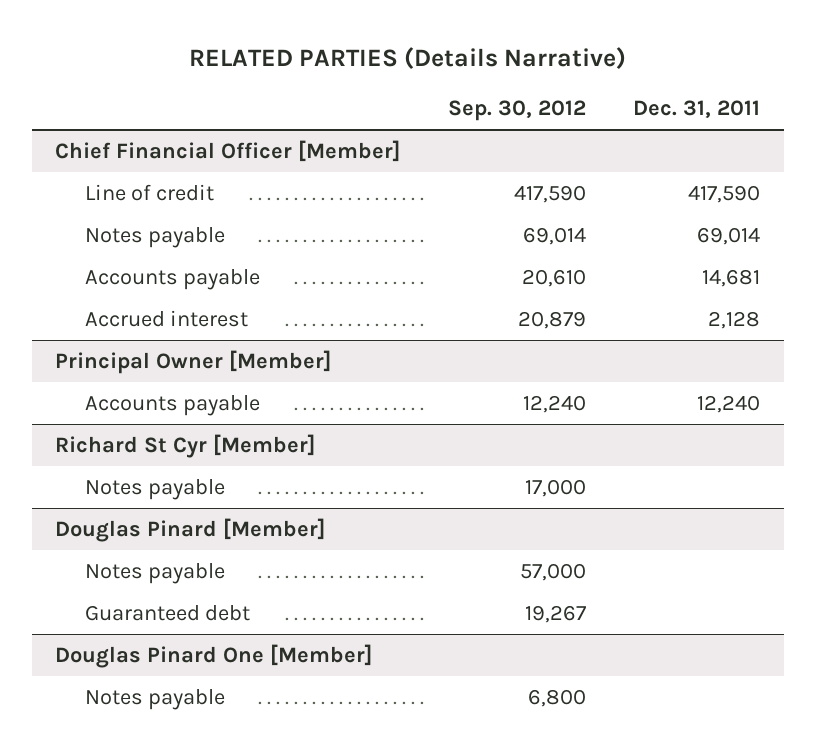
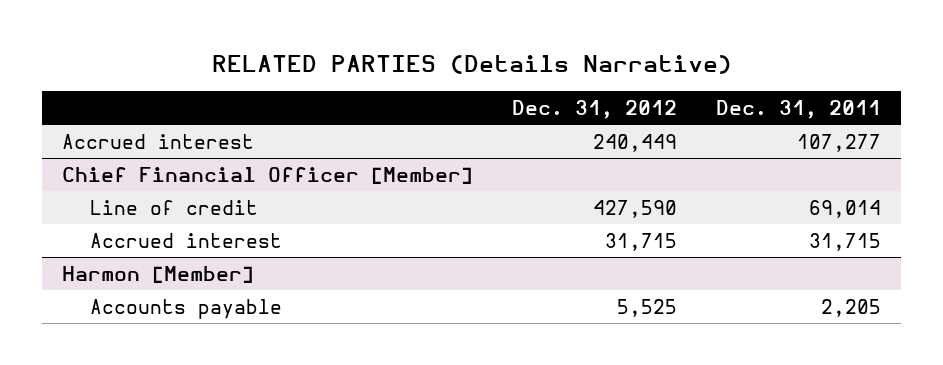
[447,100,586,122] Sep. 30, 2012 -> none
none -> [512,100,678,120] Dec. 31, 2012
none -> [61,133,254,149] Accrued interest
[85,226,226,248] Notes payable -> none
[85,268,261,290] Accounts payable -> none
[55,349,332,374] Principal Owner [Member] -> none
[85,394,261,416] Accounts payable -> none
[55,433,316,458] Richard St Cyr [Member] -> none
[85,478,226,500] Notes payable -> none
[55,517,326,542] Douglas Pinard [Member] -> none
[85,562,226,584] Notes payable -> none
[85,604,251,621] Guaranteed debt -> none
[55,643,373,668] Douglas Pinard One [Member] -> none
[85,688,226,710] Notes payable -> none
[688,184,761,203] 417,590 -> [809,199,882,218] 69,014
[708,310,761,329] 2,128 -> [809,232,882,251] 31,715
none -> [61,265,254,283] Harmon [Member]
none -> [89,298,282,319] Accounts payable

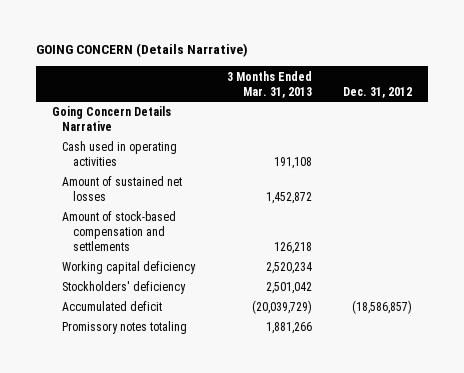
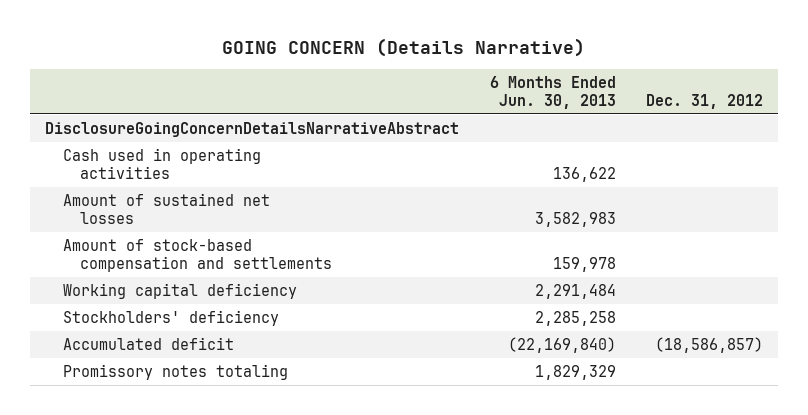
[226,70,312,98] 3 Months Ended Mar. 31, 2013 -> none
none -> [489,75,616,109] 6 Months Ended Jun. 30, 2013
[51,106,171,132] Going Concern Details Narrative -> [45,122,460,138] DisclosureGoingConcernDetailsNarrativeAbstract

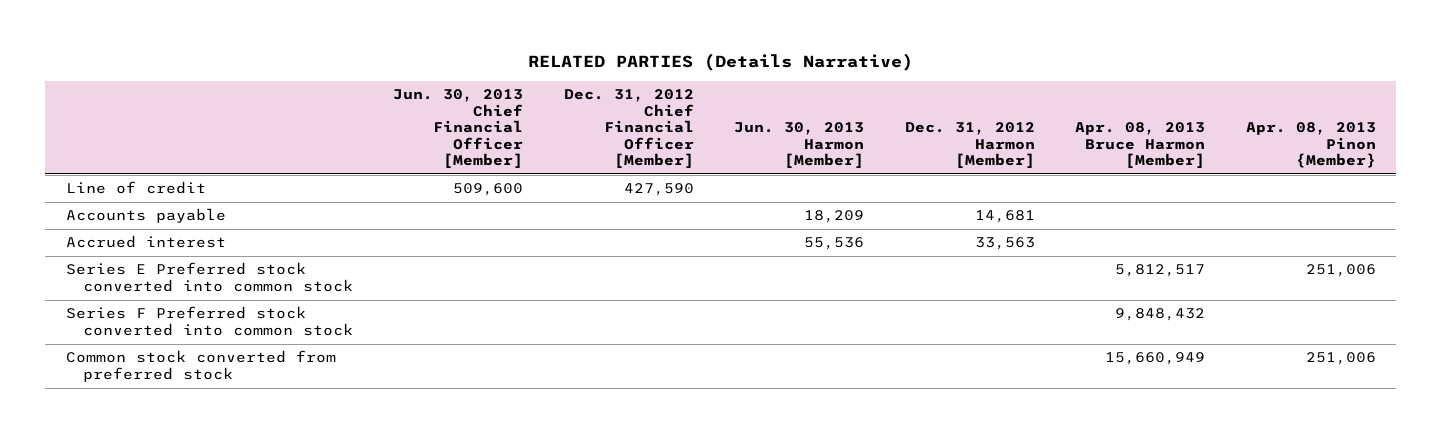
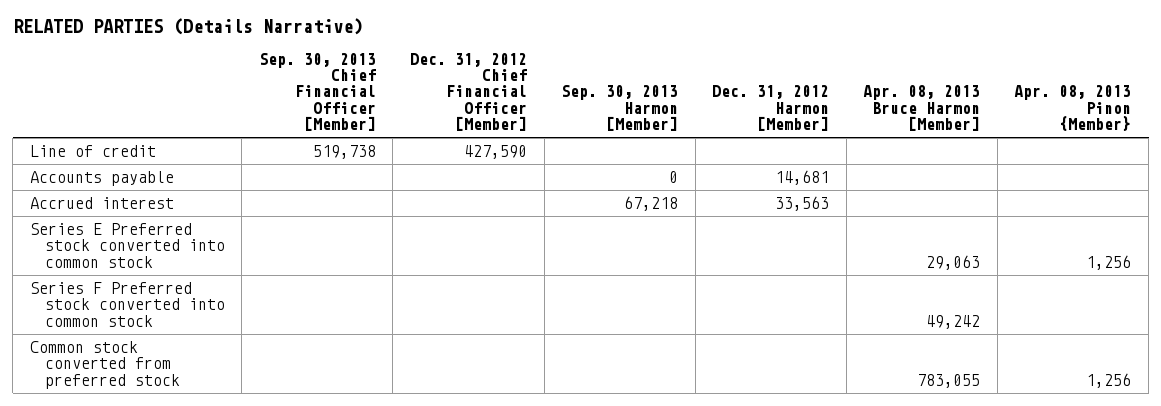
[393,89,524,169] Jun. 30, 2013 Chief Financial Officer [Member] -> none
[734,122,865,169] Jun. 30, 2013 Harmon [Member] -> none
none -> [258,52,376,131] Sep. 30, 2013 Chief Financial Officer [Member]
none -> [561,85,679,131] Sep. 30, 2013 Harmon [Member]
[1115,264,1206,278] 5,812,517 -> [926,254,981,270] 29,063
[1305,264,1376,278] 251,006 -> [1086,254,1132,270] 1,256
[1115,308,1206,322] 9,848,432 -> [926,314,981,329] 49,242
[1105,352,1206,366] 15,660,949 -> [917,373,981,388] 783,055
[1305,352,1376,366] 251,006 -> [1086,372,1132,388] 1,256

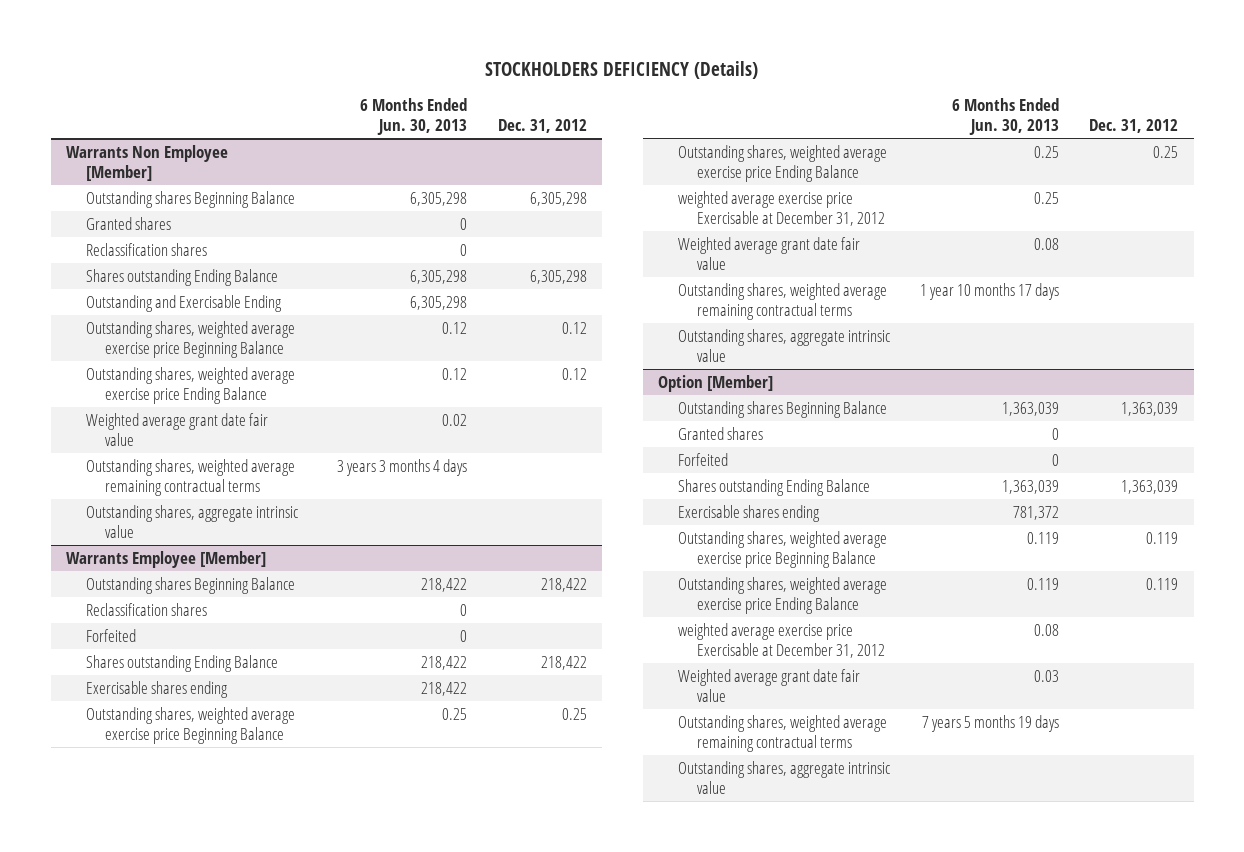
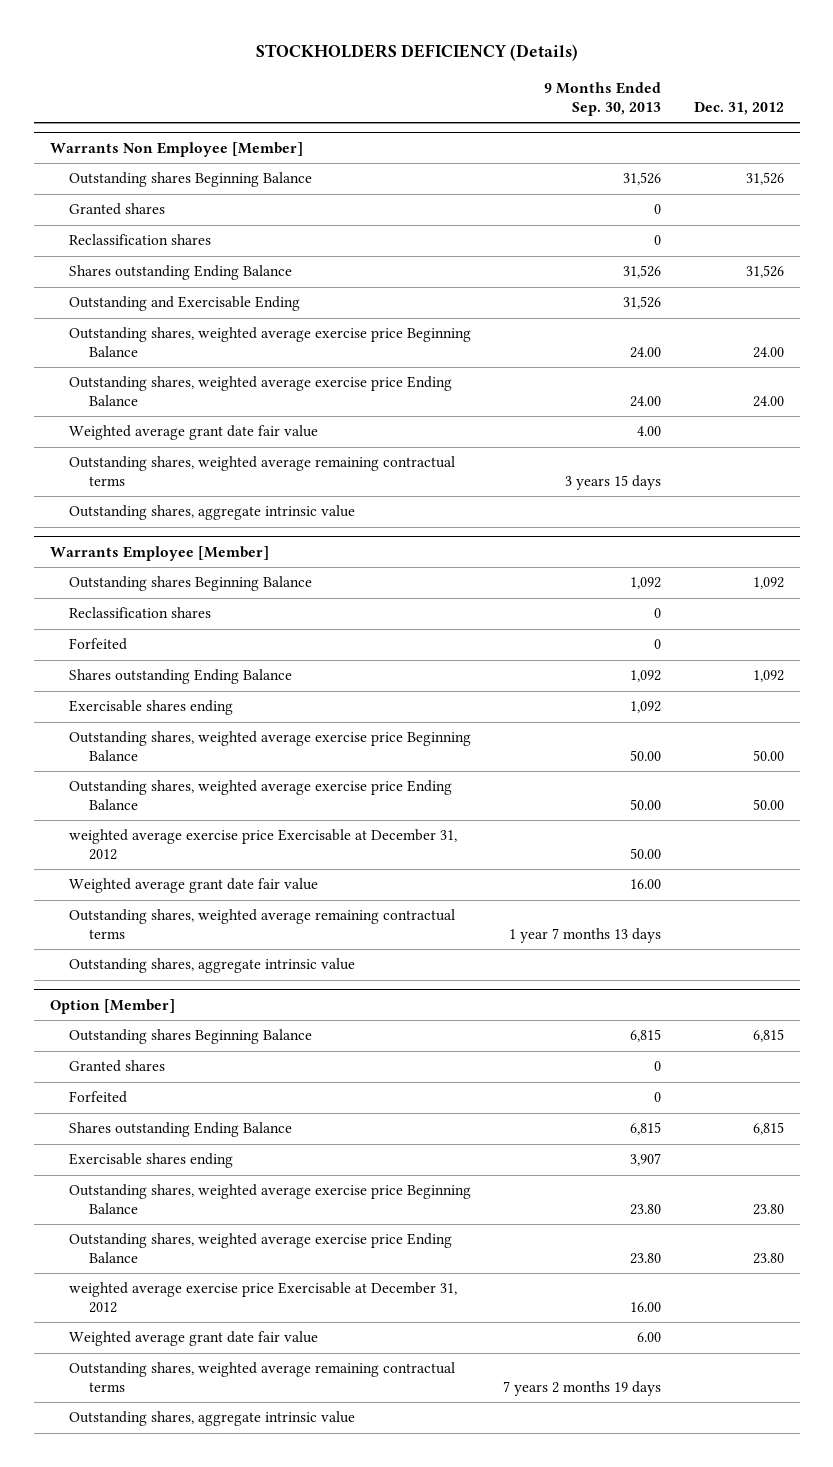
[360,98,468,135] 6 Months Ended Jun. 30, 2013 -> none
none -> [544,82,662,116] 9 Months Ended Sep. 30, 2013
[529,191,587,206] 6,305,298 -> [745,172,784,186] 31,526
[529,269,587,284] 6,305,298 -> [745,265,784,279] 31,526
[561,321,587,334] 0.12 -> [752,346,784,358] 24.00
[561,367,587,380] 0.12 -> [752,395,784,407] 24.00
[540,577,587,592] 218,422 -> [752,577,784,590] 1,092
[540,655,587,670] 218,422 -> [752,670,784,683] 1,092
[561,707,587,720] 0.25 -> [752,749,784,761] 50.00
[1153,145,1179,158] 0.25 -> [752,798,784,810] 50.00
[1121,401,1179,416] 1,363,039 -> [752,1029,784,1043] 6,815
[1121,479,1179,494] 1,363,039 -> [752,1122,784,1136] 6,815
[1146,531,1179,544] 0.119 -> [752,1203,784,1215] 23.80
[1146,577,1179,590] 0.119 -> [752,1252,784,1264] 23.80

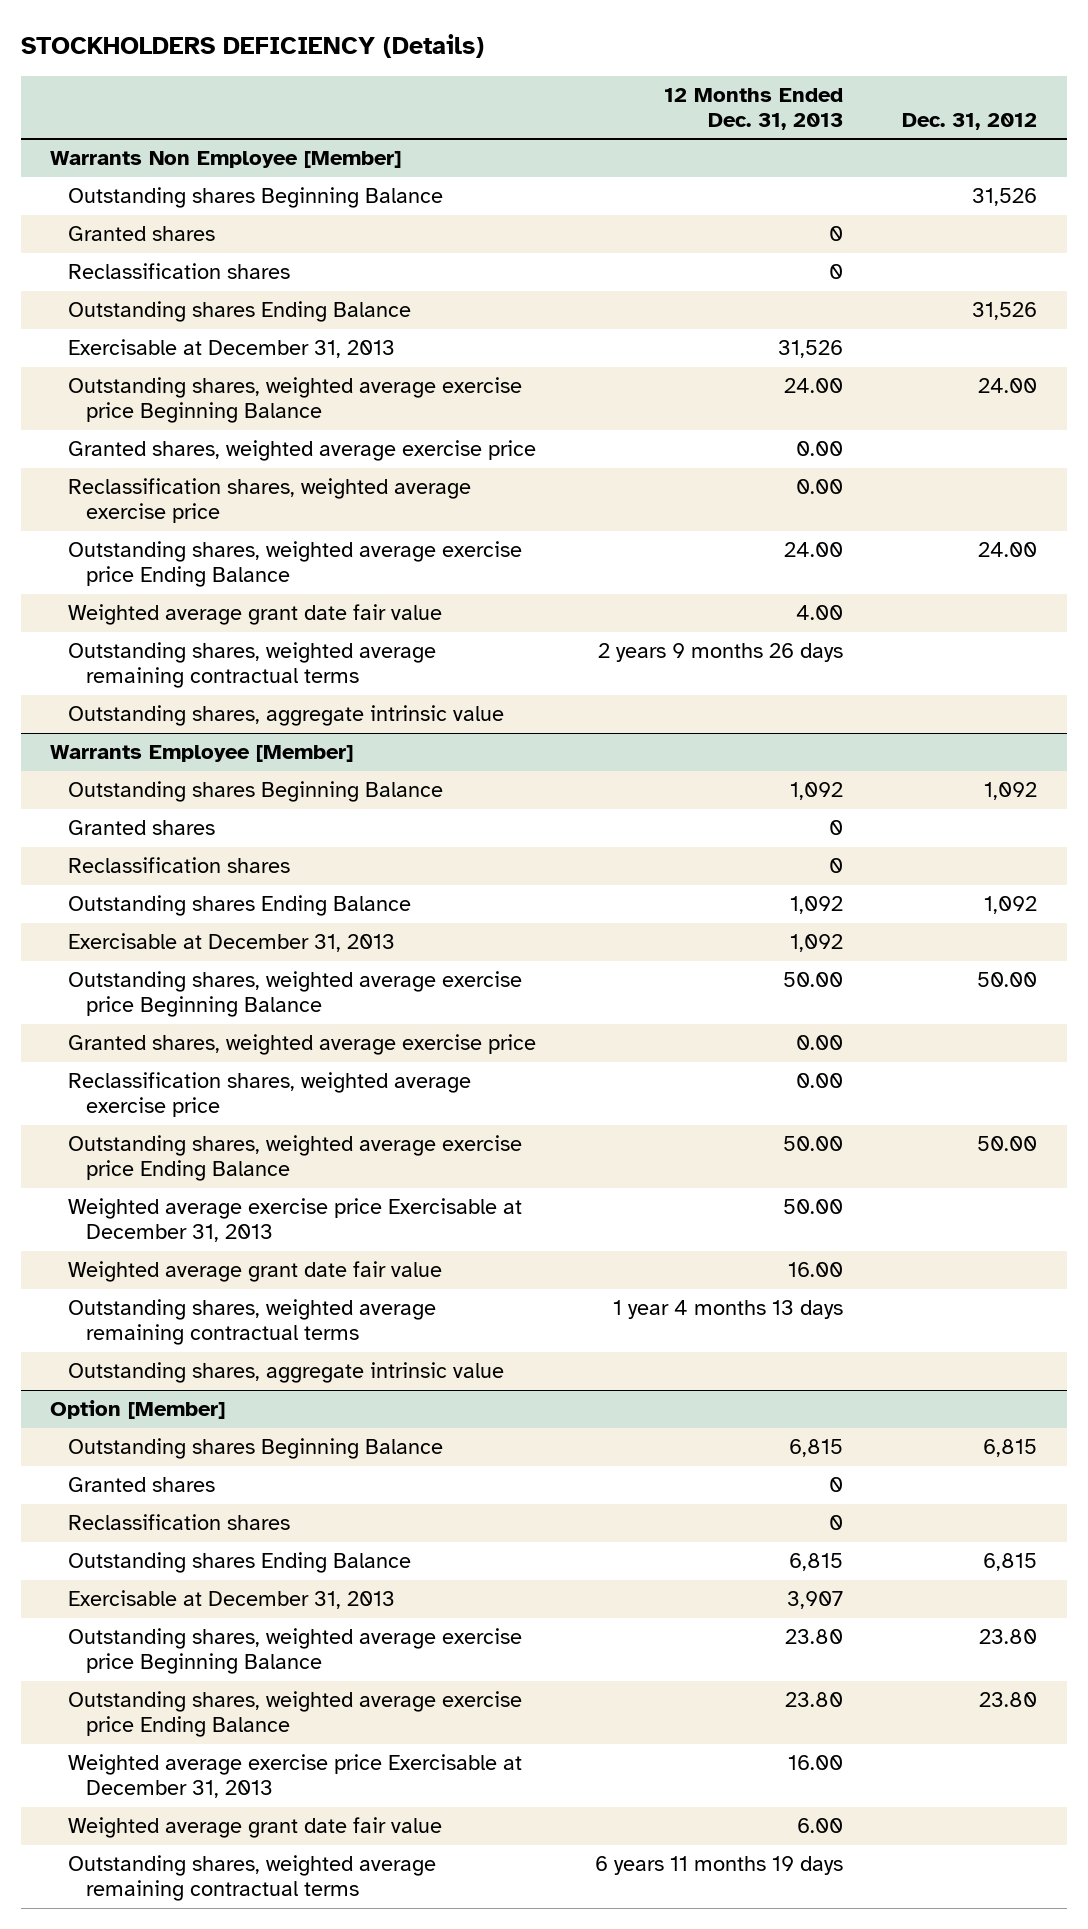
[544,82,662,116] 9 Months Ended Sep. 30, 2013 -> none
none -> [664,87,844,130] 12 Months Ended Dec. 31, 2013
[69,296,301,312] Outstanding and Exercisable Ending -> none
[69,265,293,281] Shares outstanding Ending Balance -> [68,301,412,323] Outstanding shares Ending Balance
none -> [68,339,396,359] Exercisable at December 31, 2013
none -> [68,440,537,462] Granted shares, weighted average exercise price
none -> [68,478,472,524] Reclassification shares, weighted average exercise price
none -> [68,820,216,836] Granted shares
[69,638,128,651] Forfeited -> none
[69,700,234,716] Exercisable shares ending -> none
[69,669,293,685] Shares outstanding Ending Balance -> [68,895,412,917] Outstanding shares Ending Balance
none -> [68,933,396,953] Exercisable at December 31, 2013
none -> [68,1034,537,1056] Granted shares, weighted average exercise price
none -> [68,1072,472,1118] Reclassification shares, weighted average exercise price
[69,829,458,860] weighted average exercise price Exercisable at December 31, 2012 -> [68,1198,523,1243] Weighted average exercise price Exercisable at December 31, 2013
[69,1091,128,1104] Forfeited -> none
[69,1153,234,1169] Exercisable shares ending -> none
none -> [68,1514,291,1531] Reclassification shares
[69,1122,293,1138] Shares outstanding Ending Balance -> [68,1552,412,1574] Outstanding shares Ending Balance
none -> [68,1590,396,1610] Exercisable at December 31, 2013
[69,1282,458,1313] weighted average exercise price Exercisable at December 31, 2012 -> [68,1754,523,1799] Weighted average exercise price Exercisable at December 31, 2013
[69,1411,356,1427] Outstanding shares, aggregate intrinsic value -> none

